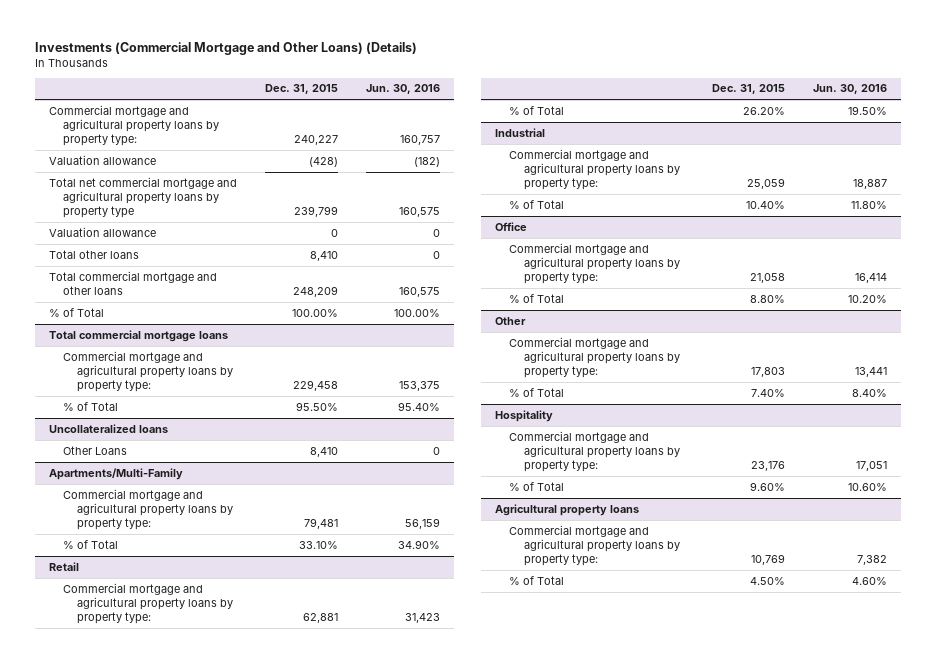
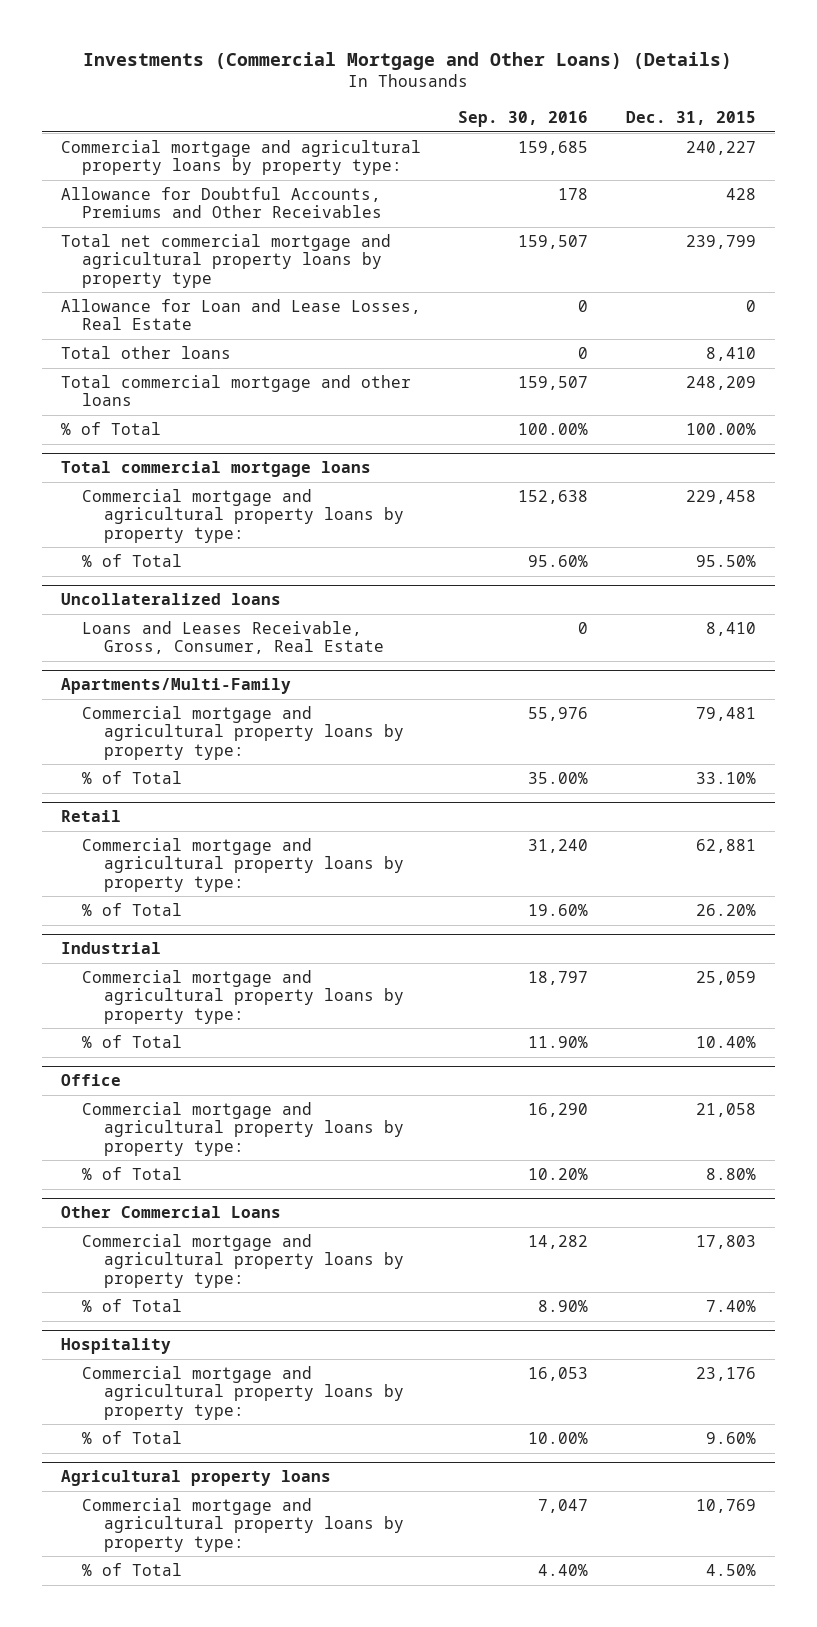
[365,84,440,95] Jun. 30, 2016 -> none
none -> [458,111,589,128] Sep. 30, 2016
[48,154,156,165] Valuation allowance -> none
none -> [60,187,383,219] Allowance for Doubtful Accounts, Premiums and Other Receivables
[48,226,156,237] Valuation allowance -> none
none -> [60,299,421,331] Allowance for Loan and Lease Losses, Real Estate
[62,445,127,455] Other Loans -> [82,621,384,655] Loans and Leases Receivable, Gross, Consumer, Real Estate
[495,316,527,325] Other -> none
none -> [60,1206,281,1219] Other Commercial Loans

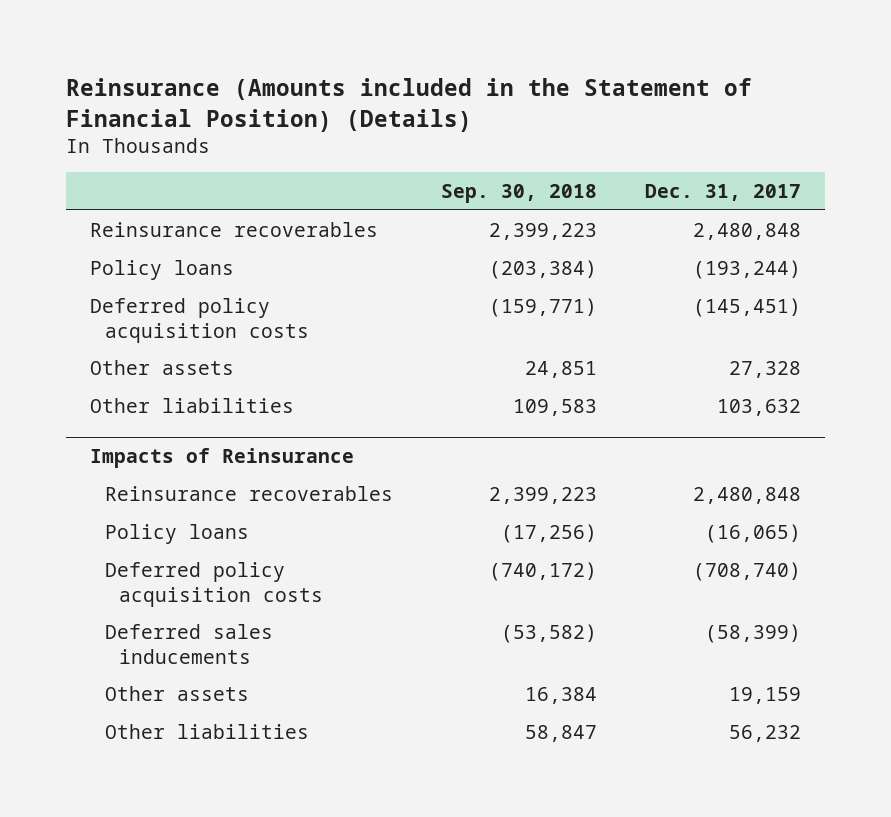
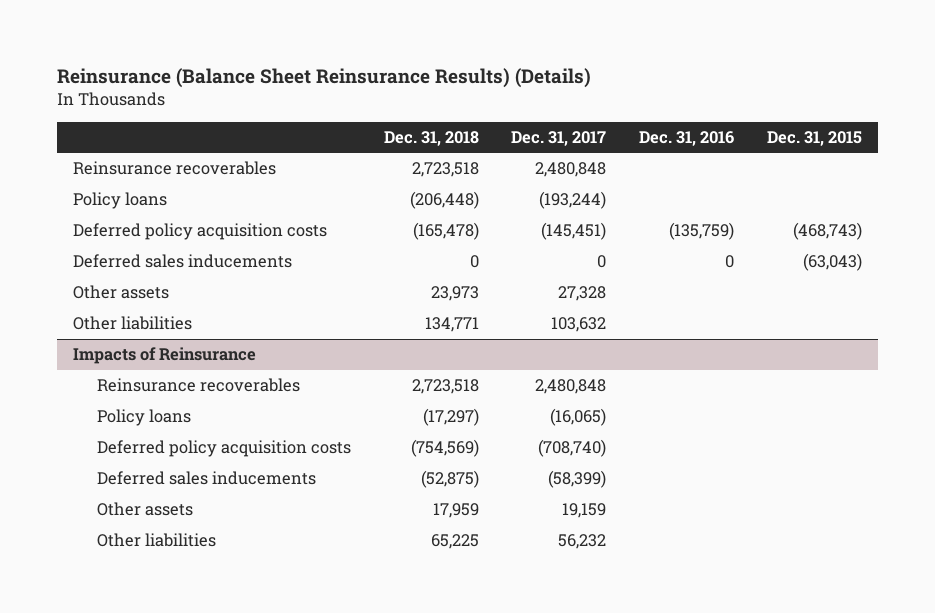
[66,78,753,132] Reinsurance (Amounts included in the Statement of Financial Position) (Details) -> [56,67,591,88] Reinsurance (Balance Sheet Reinsurance Results) (Details)
[440,184,597,204] Sep. 30, 2018 -> none
none -> [383,131,479,147] Dec. 31, 2018
none -> [639,131,735,147] Dec. 31, 2016
none -> [766,131,862,147] Dec. 31, 2015
none -> [73,254,293,269] Deferred sales inducements

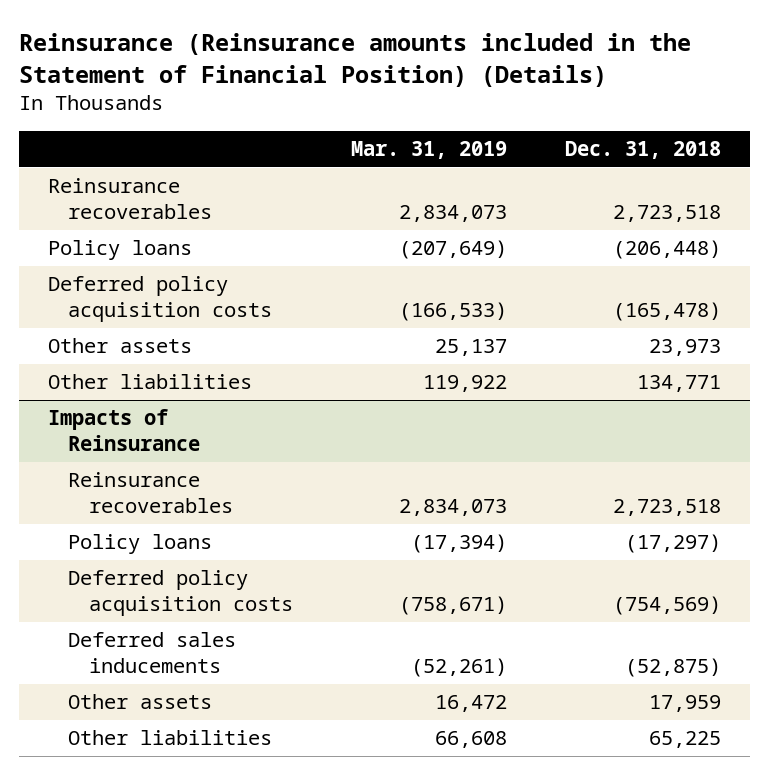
[56,67,591,88] Reinsurance (Balance Sheet Reinsurance Results) (Details) -> [19,32,692,87] Reinsurance (Reinsurance amounts included in the Statement of Financial Position) (Details)
[511,131,607,147] Dec. 31, 2017 -> none
[639,131,735,147] Dec. 31, 2016 -> none
[766,131,862,147] Dec. 31, 2015 -> none
none -> [350,141,507,160] Mar. 31, 2019
[73,254,293,269] Deferred sales inducements -> none

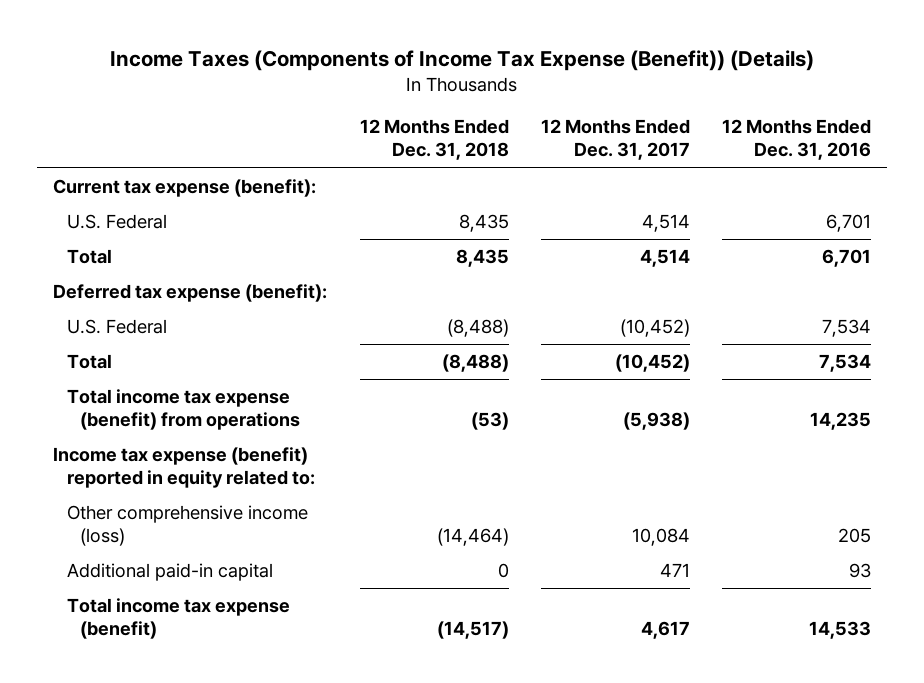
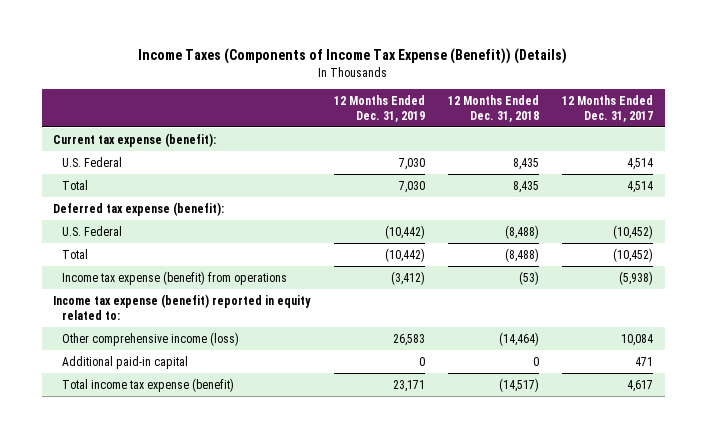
[721,119,871,161] 12 Months Ended Dec. 31, 2016 -> none
none -> [333,95,425,122] 12 Months Ended Dec. 31, 2019
[66,389,300,431] Total income tax expense (benefit) from operations -> [61,271,287,286] Income tax expense (benefit) from operations

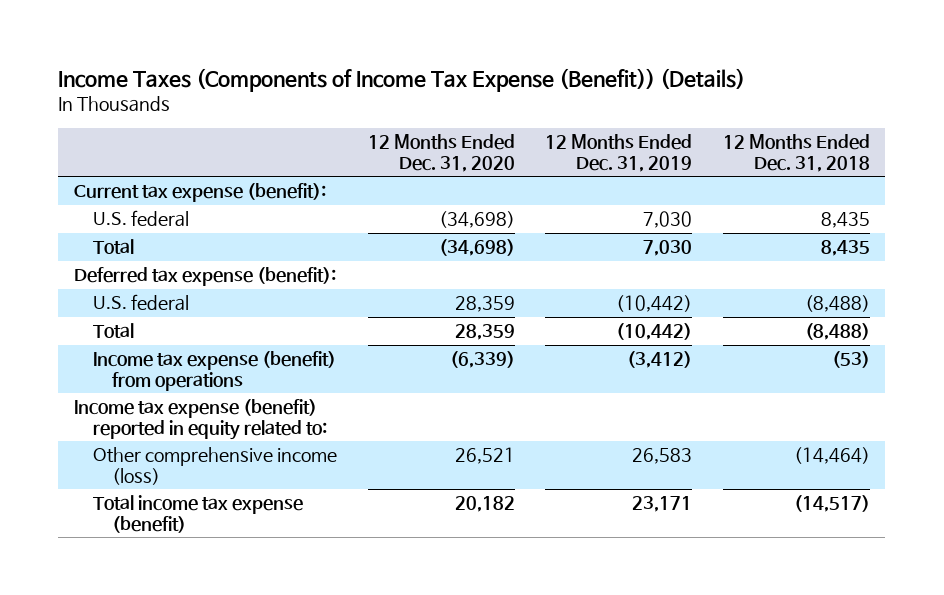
[562,95,654,122] 12 Months Ended Dec. 31, 2017 -> none
none -> [367,134,515,172] 12 Months Ended Dec. 31, 2020
[61,157,122,168] U.S. Federal -> [92,210,189,228] U.S. federal
[61,226,122,237] U.S. Federal -> [92,294,189,312] U.S. federal
[61,356,188,370] Additional paid-in capital -> none

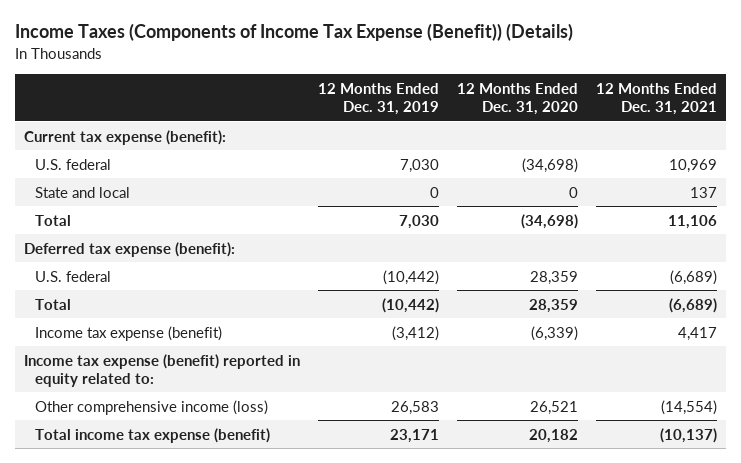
[723,134,871,172] 12 Months Ended Dec. 31, 2018 -> none
none -> [596,82,718,116] 12 Months Ended Dec. 31, 2021
none -> [34,186,130,198] State and local
[92,351,336,391] Income tax expense (benefit) from operations -> [34,325,222,341] Income tax expense (benefit)

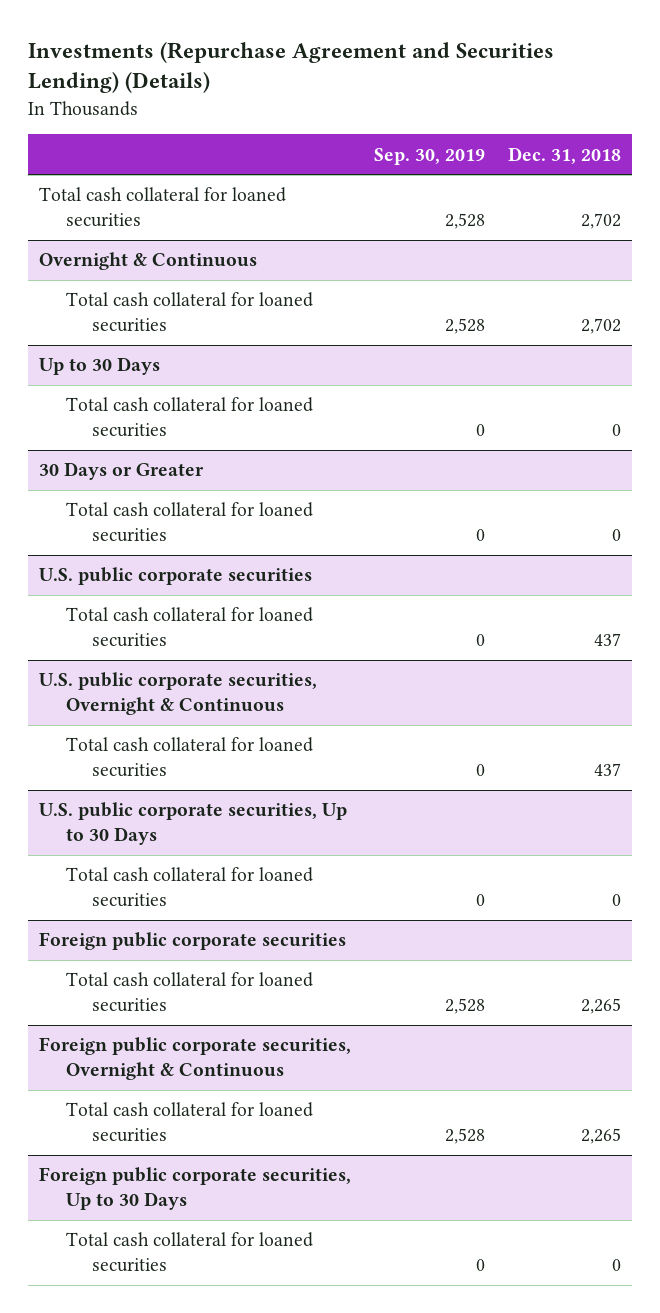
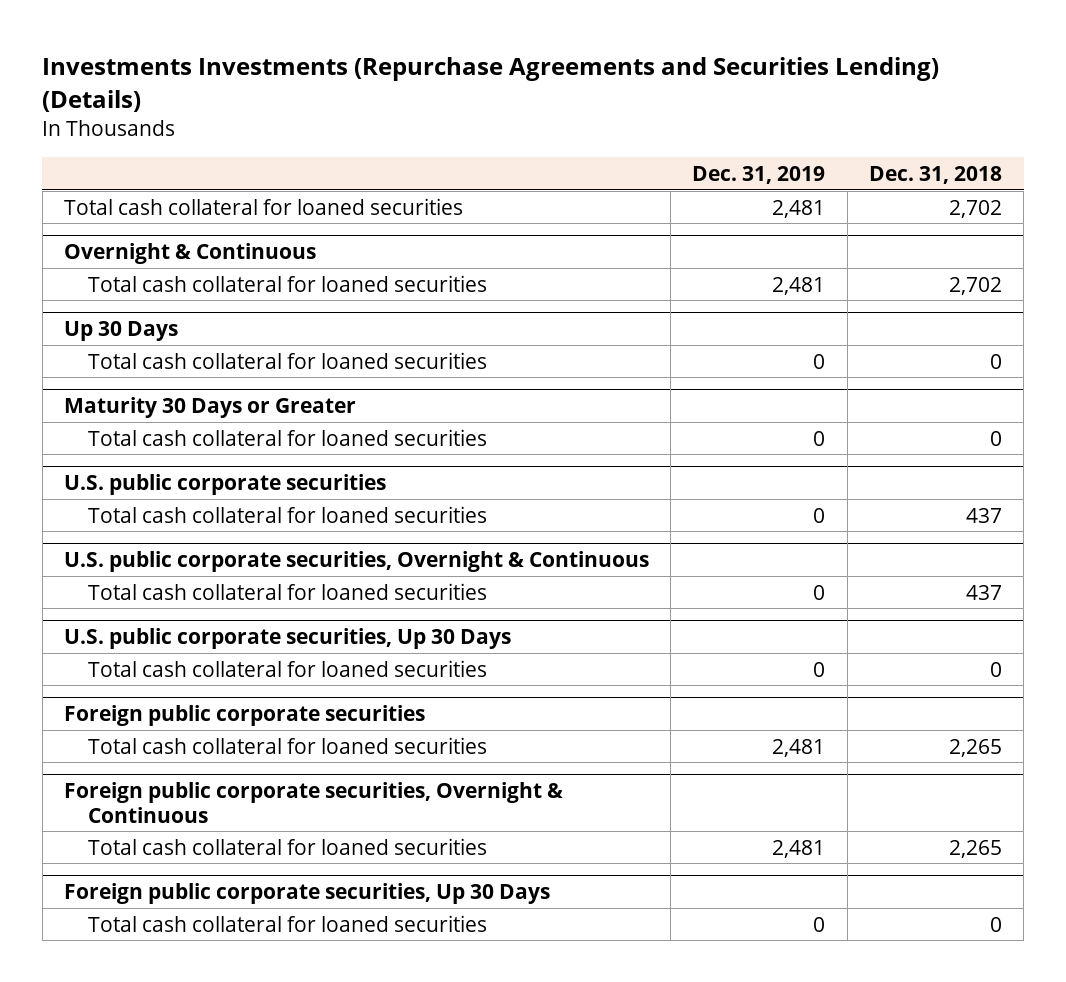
[27,42,554,94] Investments (Repurchase Agreement and Securities Lending) (Details) -> [42,56,940,112] Investments Investments (Repurchase Agreements and Securities Lending) (Details)
[374,147,486,165] Sep. 30, 2019 -> none
none -> [692,165,826,184] Dec. 31, 2019
[39,357,161,376] Up to 30 Days -> [63,320,178,341] Up 30 Days
[39,462,205,481] 30 Days or Greater -> [63,396,356,418] Maturity 30 Days or Greater
[39,802,348,846] U.S. public corporate securities, Up to 30 Days -> [63,627,511,649] U.S. public corporate securities, Up 30 Days
[39,1167,352,1211] Foreign public corporate securities, Up to 30 Days -> [63,882,550,904] Foreign public corporate securities, Up 30 Days

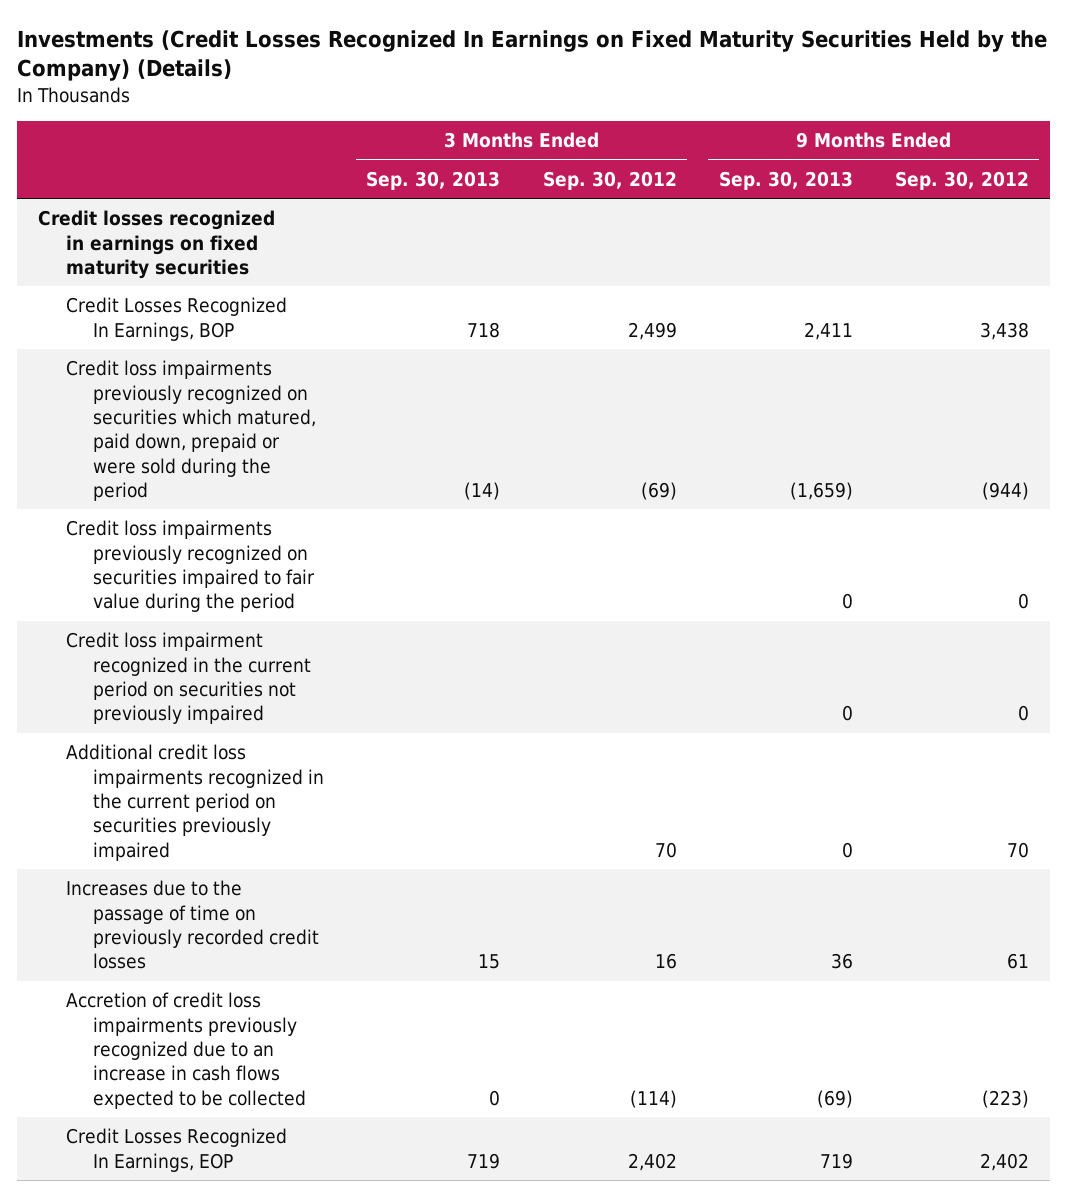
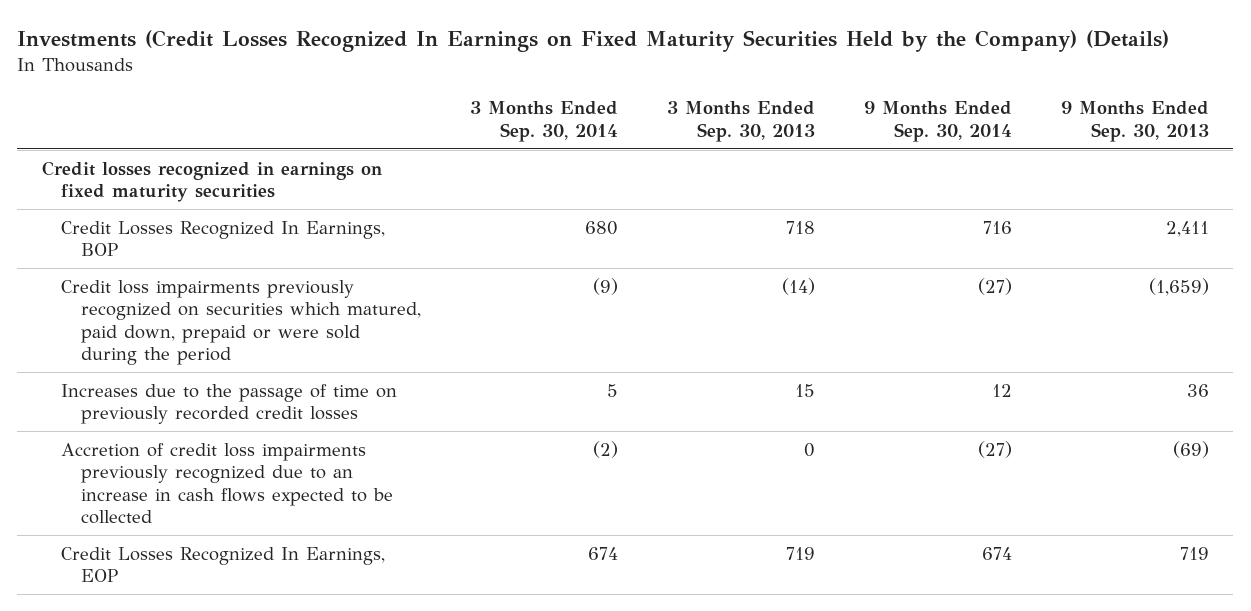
[542,170,677,190] Sep. 30, 2012 -> none
[894,170,1029,190] Sep. 30, 2012 -> none
none -> [470,101,619,142] 3 Months Ended Sep. 30, 2014
none -> [864,101,1013,142] 9 Months Ended Sep. 30, 2014
[65,520,316,613] Credit loss impairments previously recognized on securities impaired to fair value during the period -> none
[65,632,312,725] Credit loss impairment recognized in the current period on securities not previously impaired -> none
[65,744,325,861] Additional credit loss impairments recognized in the current period on securities previously impaired -> none

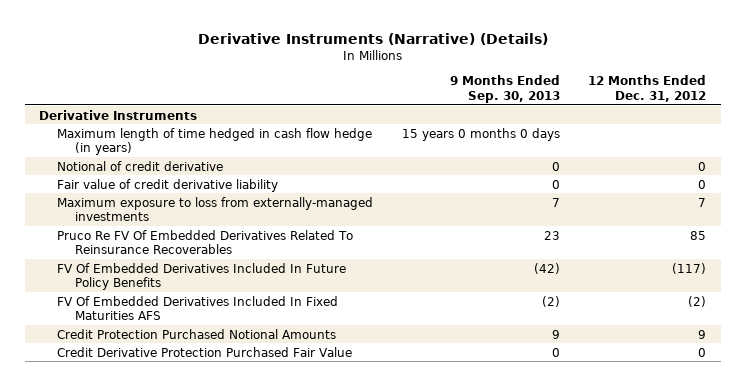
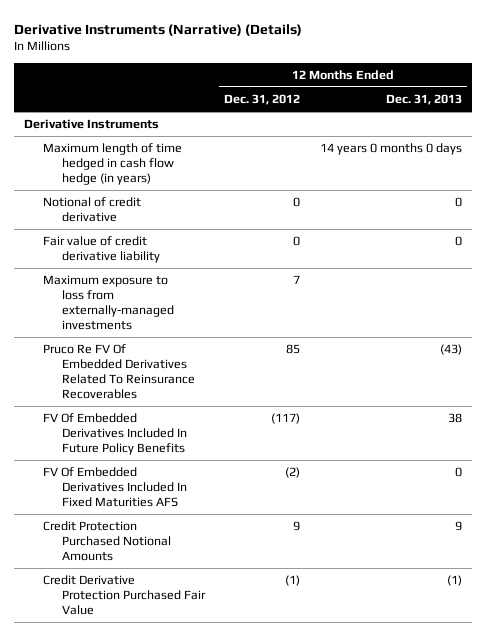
[449,75,560,103] 9 Months Ended Sep. 30, 2013 -> none
none -> [385,94,462,106] Dec. 31, 2013
[698,347,707,357] 0 -> [285,575,301,587] (1)

